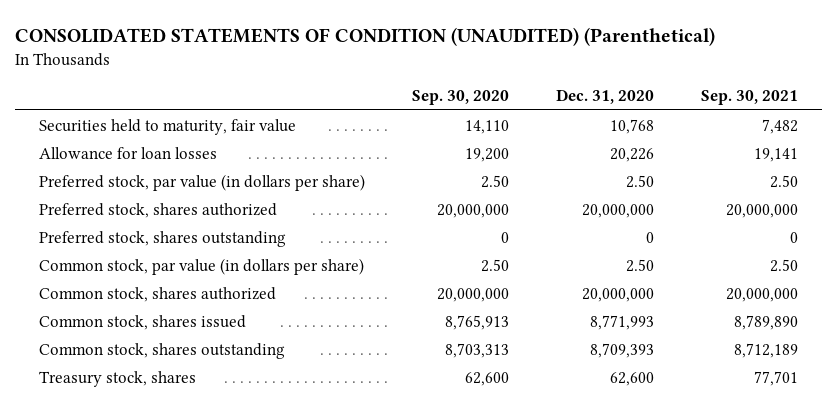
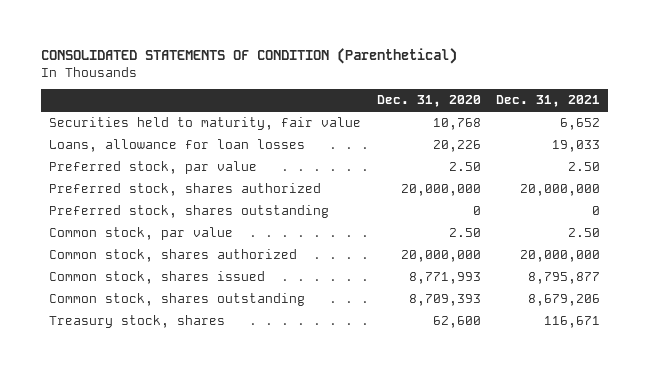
[15,26,716,46] CONSOLIDATED STATEMENTS OF CONDITION (UNAUDITED) (Parenthetical) -> [41,48,458,65] CONSOLIDATED STATEMENTS OF CONDITION (Parenthetical)
[411,90,509,106] Sep. 30, 2020 -> none
[701,90,799,106] Sep. 30, 2021 -> none
none -> [496,95,601,108] Dec. 31, 2021
[38,146,217,159] Allowance for loan losses -> [48,139,305,153] Loans, allowance for loan losses
[38,173,365,191] Preferred stock, par value (in dollars per share) -> [48,161,257,175] Preferred stock, par value
[38,257,364,275] Common stock, par value (in dollars per share) -> [48,227,233,241] Common stock, par value

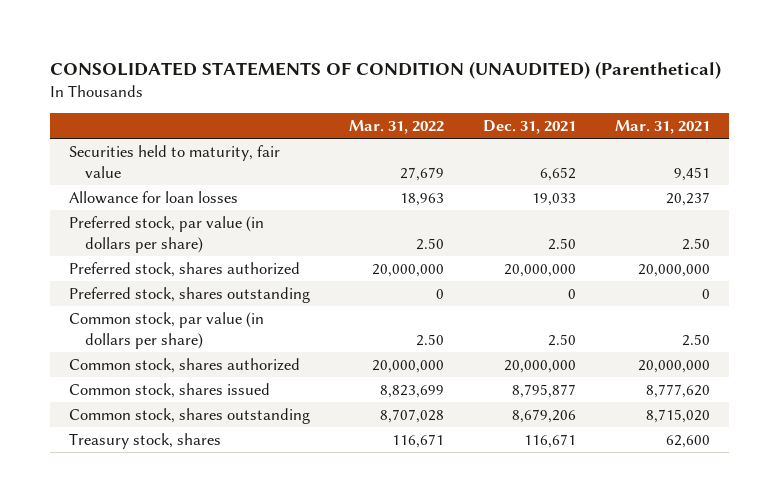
[41,48,458,65] CONSOLIDATED STATEMENTS OF CONDITION (Parenthetical) -> [49,60,721,79] CONSOLIDATED STATEMENTS OF CONDITION (UNAUDITED) (Parenthetical)
[376,95,481,108] Dec. 31, 2020 -> none
none -> [348,120,444,135] Mar. 31, 2022
none -> [614,120,710,135] Mar. 31, 2021
[48,139,305,153] Loans, allowance for loan losses -> [69,190,239,204] Allowance for loan losses
[48,161,257,175] Preferred stock, par value -> [69,215,265,253] Preferred stock, par value (in dollars per share)
[48,227,233,241] Common stock, par value -> [69,311,265,349] Common stock, par value (in dollars per share)

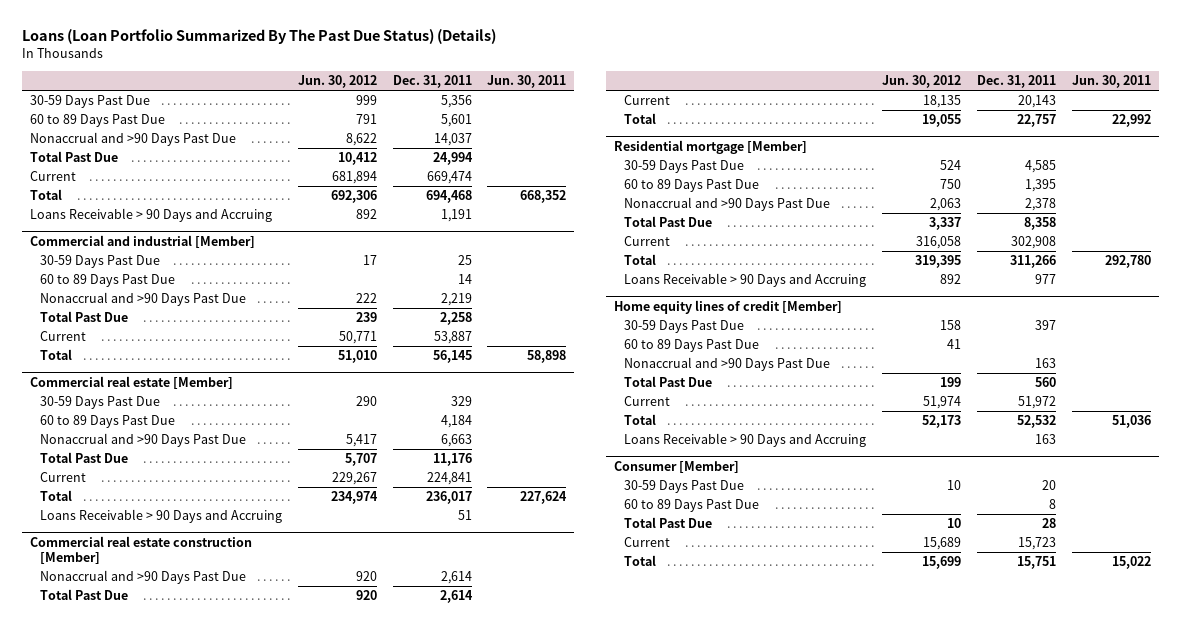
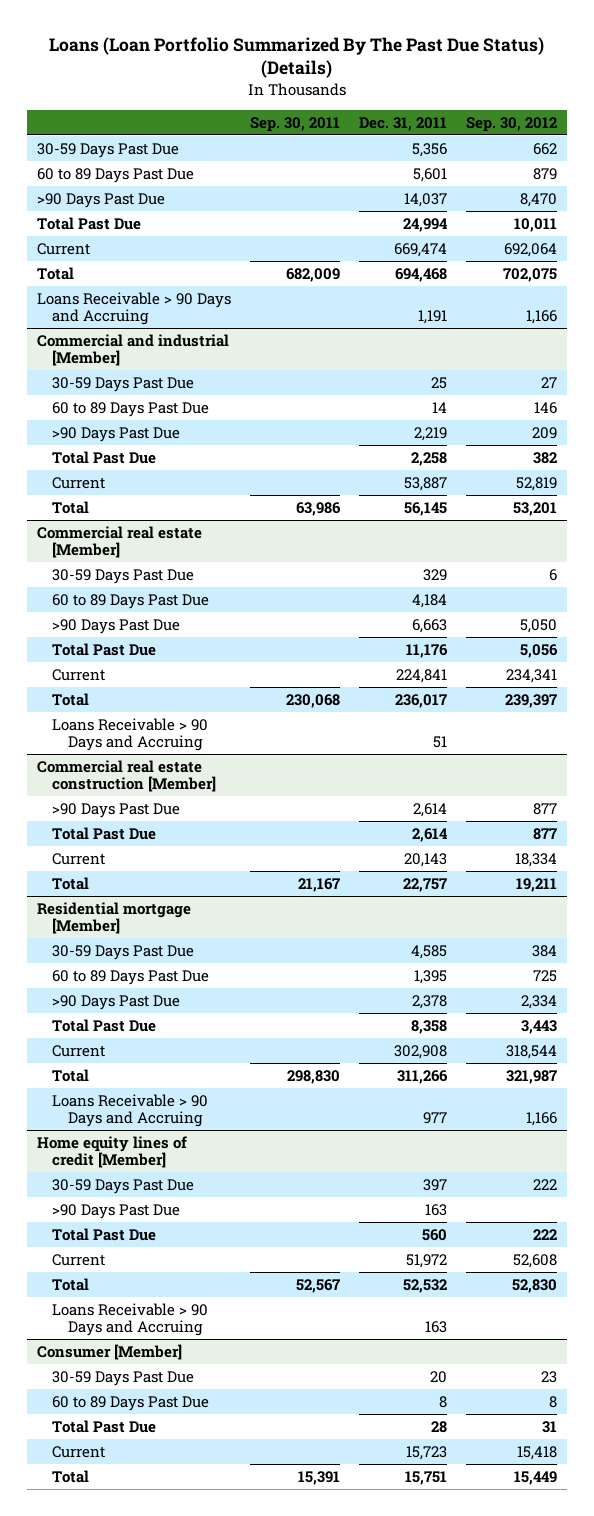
[297,75,377,89] Jun. 30, 2012 -> none
[487,75,567,89] Jun. 30, 2011 -> none
none -> [249,116,340,132] Sep. 30, 2011
none -> [466,116,558,132] Sep. 30, 2012
[29,132,236,147] Nonaccrual and >90 Days Past Due -> [36,192,165,208] >90 Days Past Due
[39,292,246,307] Nonaccrual and >90 Days Past Due -> [52,426,181,442] >90 Days Past Due
[39,433,246,448] Nonaccrual and >90 Days Past Due -> [52,618,181,634] >90 Days Past Due
[39,570,246,585] Nonaccrual and >90 Days Past Due -> [52,802,181,818] >90 Days Past Due
[624,197,831,212] Nonaccrual and >90 Days Past Due -> [52,994,181,1010] >90 Days Past Due
[624,339,760,353] 60 to 89 Days Past Due -> none
[624,357,831,372] Nonaccrual and >90 Days Past Due -> [52,1203,181,1219] >90 Days Past Due

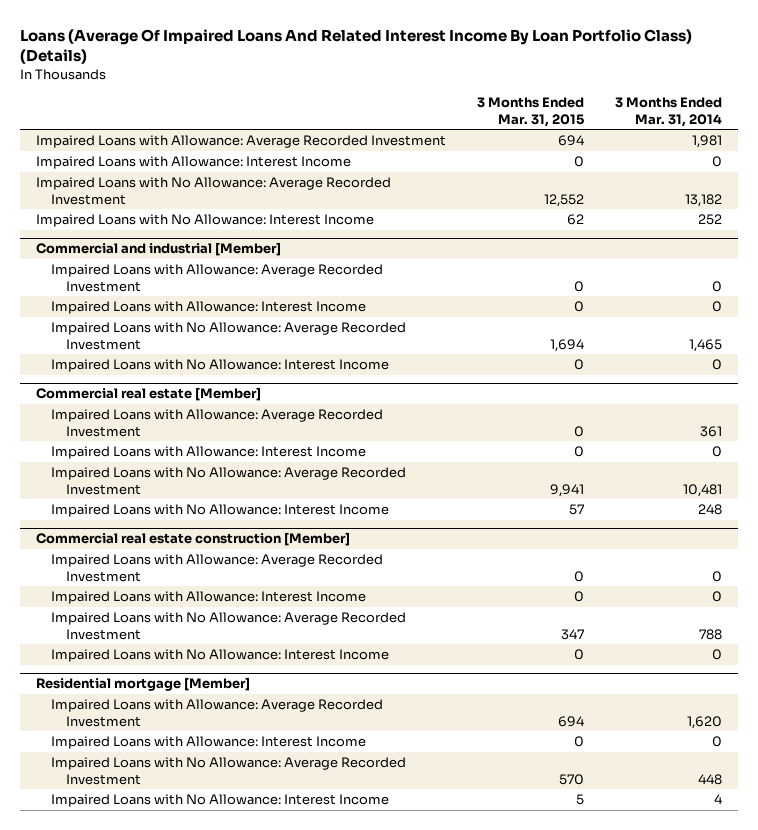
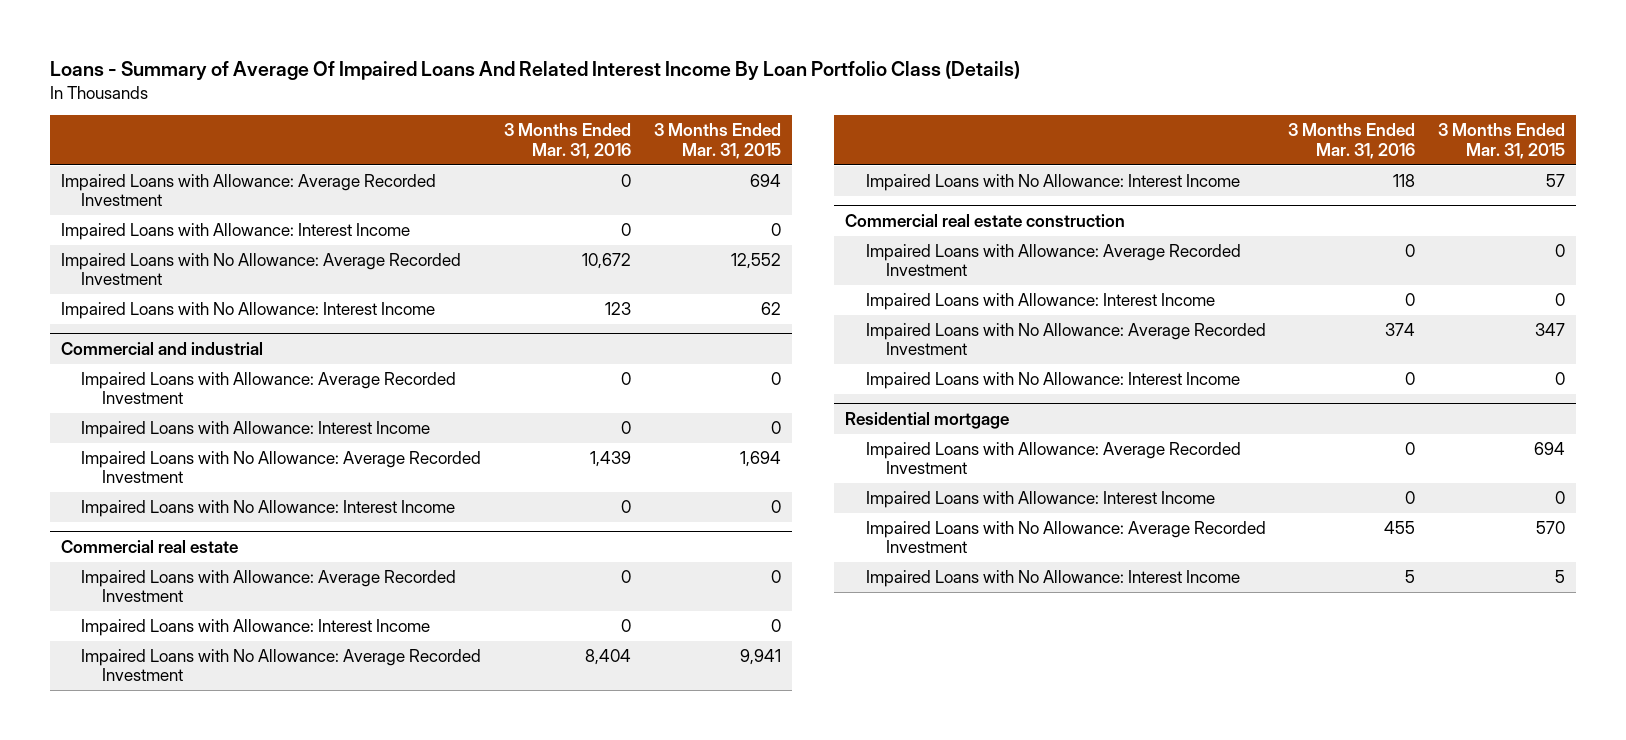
[20,28,693,65] Loans (Average Of Impaired Loans And Related Interest Income By Loan Portfolio Class) (Details) -> [49,60,1020,80] Loans - Summary of Average Of Impaired Loans And Related Interest Income By Loan Portfolio Class (Details)
[615,97,723,127] 3 Months Ended Mar. 31, 2014 -> none
none -> [504,123,632,159] 3 Months Ended Mar. 31, 2016
[35,242,281,257] Commercial and industrial [Member] -> [61,341,264,355] Commercial and industrial
[35,387,261,402] Commercial real estate [Member] -> [61,539,239,553] Commercial real estate
[35,532,350,547] Commercial real estate construction [Member] -> [845,213,1126,227] Commercial real estate construction
[35,677,250,692] Residential mortgage [Member] -> [845,411,1010,429] Residential mortgage

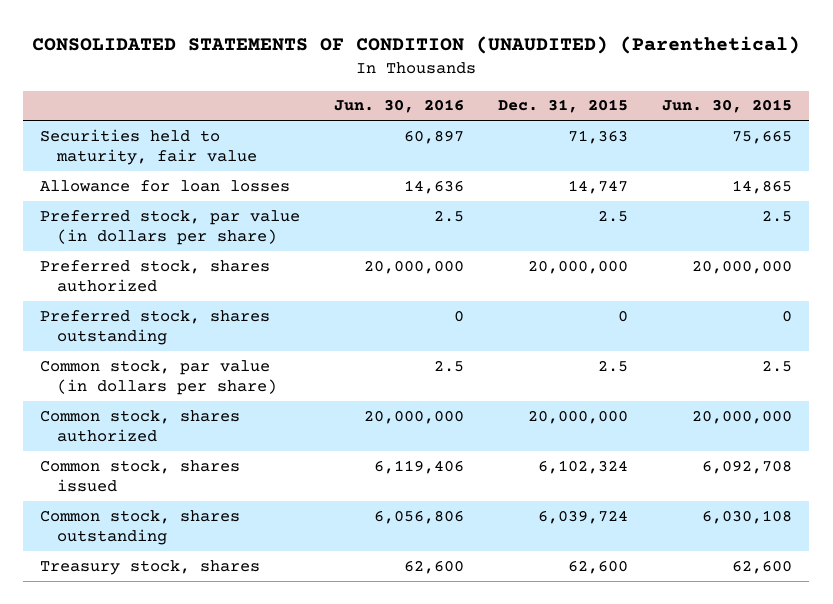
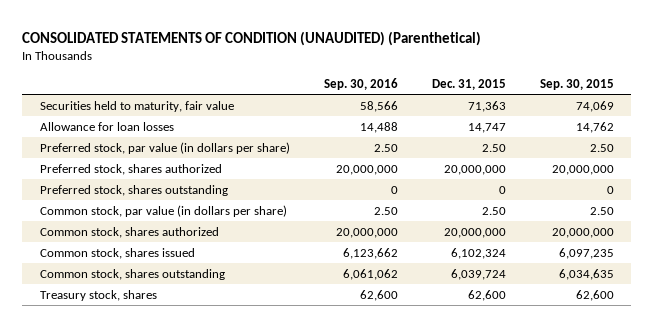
[334,99,465,114] Jun. 30, 2016 -> none
[662,99,793,114] Jun. 30, 2015 -> none
none -> [323,78,398,91] Sep. 30, 2016
none -> [540,79,615,91] Sep. 30, 2015
[598,209,629,222] 2.5 -> [482,143,507,152] 2.50
[598,359,629,372] 2.5 -> [482,206,507,215] 2.50

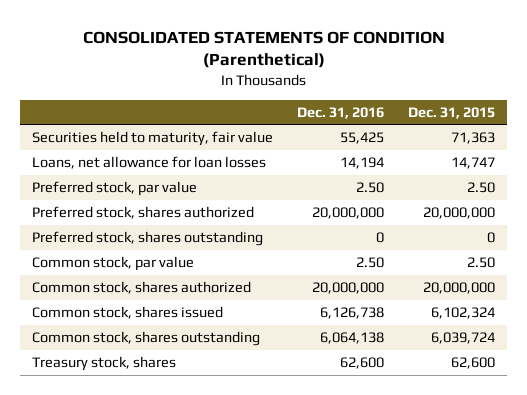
[22,30,482,46] CONSOLIDATED STATEMENTS OF CONDITION (UNAUDITED) (Parenthetical) -> [82,30,445,69] CONSOLIDATED STATEMENTS OF CONDITION (Parenthetical)
[323,78,398,91] Sep. 30, 2016 -> none
[540,79,615,91] Sep. 30, 2015 -> none
none -> [297,106,385,119] Dec. 31, 2016
[39,121,174,131] Allowance for loan losses -> [32,156,267,170] Loans, net allowance for loan losses
[39,141,290,154] Preferred stock, par value (in dollars per share) -> [32,181,198,197] Preferred stock, par value
[39,204,287,217] Common stock, par value (in dollars per share) -> [32,256,195,272] Common stock, par value

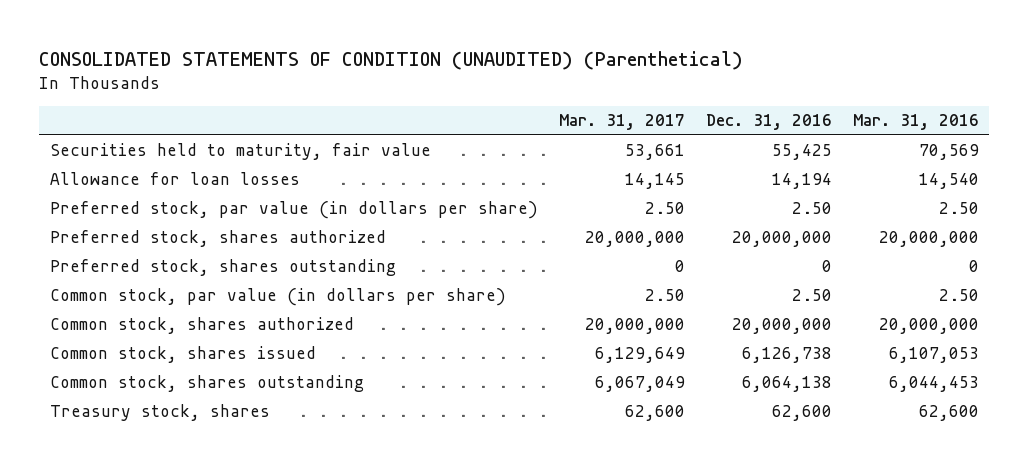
[82,30,445,69] CONSOLIDATED STATEMENTS OF CONDITION (Parenthetical) -> [39,50,744,70] CONSOLIDATED STATEMENTS OF CONDITION (UNAUDITED) (Parenthetical)
[407,106,495,119] Dec. 31, 2015 -> none
none -> [558,114,685,131] Mar. 31, 2017
none -> [852,114,979,131] Mar. 31, 2016
[32,156,267,170] Loans, net allowance for loan losses -> [49,172,300,186] Allowance for loan losses
[32,181,198,197] Preferred stock, par value -> [49,201,538,220] Preferred stock, par value (in dollars per share)
[32,256,195,272] Common stock, par value -> [49,288,506,307] Common stock, par value (in dollars per share)

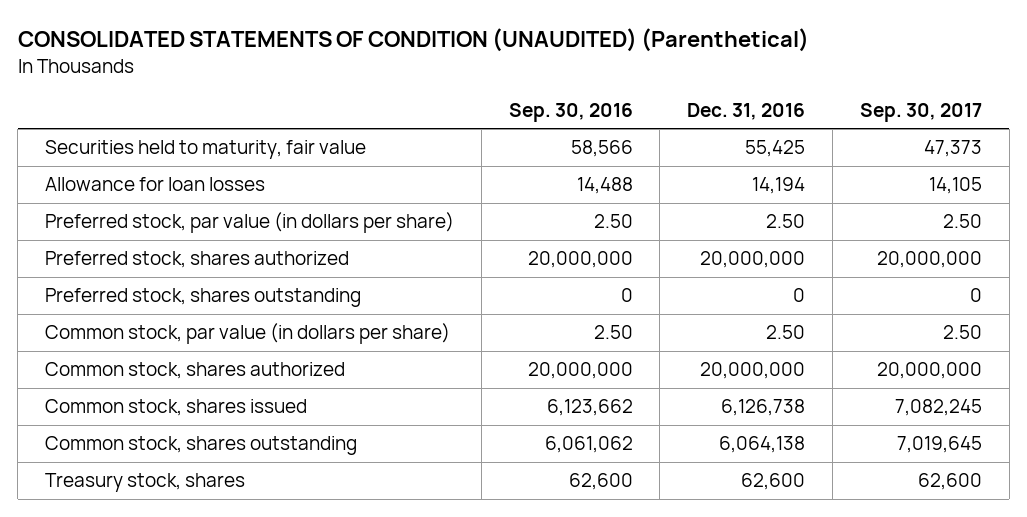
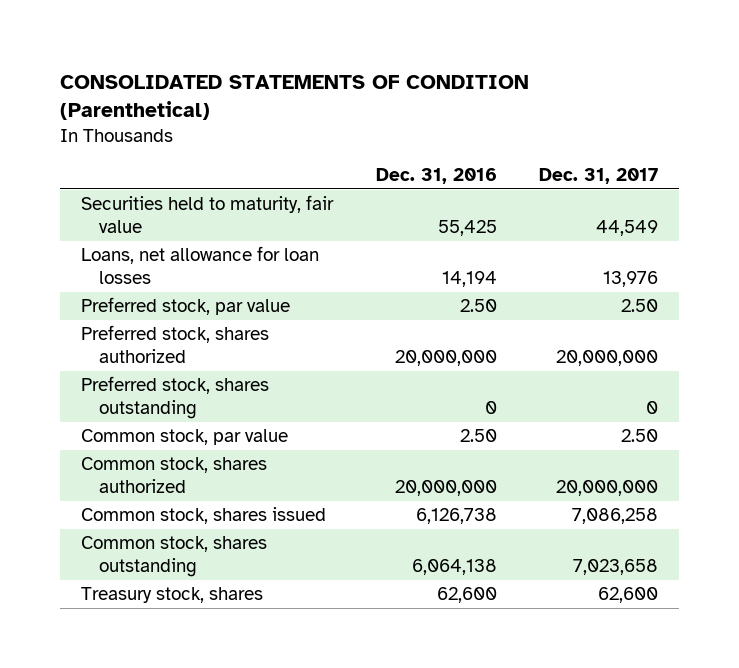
[17,28,809,53] CONSOLIDATED STATEMENTS OF CONDITION (UNAUDITED) (Parenthetical) -> [59,74,529,121] CONSOLIDATED STATEMENTS OF CONDITION (Parenthetical)
[508,102,633,122] Sep. 30, 2016 -> none
[859,102,982,122] Sep. 30, 2017 -> none
none -> [538,168,658,185] Dec. 31, 2017
[44,177,265,192] Allowance for loan losses -> [81,246,320,285] Loans, net allowance for loan losses
[44,212,454,234] Preferred stock, par value (in dollars per share) -> [81,297,291,316] Preferred stock, par value
[44,323,450,345] Common stock, par value (in dollars per share) -> [81,429,289,446] Common stock, par value

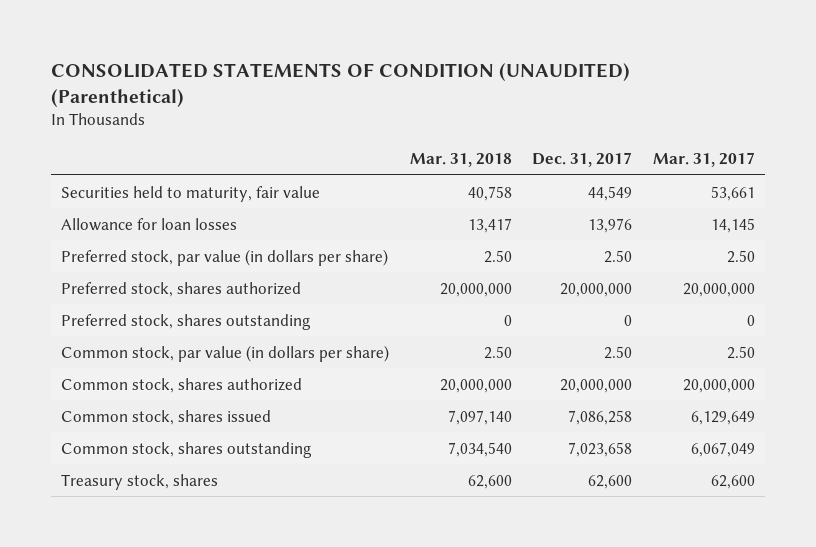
[59,74,529,121] CONSOLIDATED STATEMENTS OF CONDITION (Parenthetical) -> [50,62,630,107] CONSOLIDATED STATEMENTS OF CONDITION (UNAUDITED) (Parenthetical)
[375,168,497,185] Dec. 31, 2016 -> none
none -> [409,152,512,167] Mar. 31, 2018
none -> [652,151,755,167] Mar. 31, 2017
[81,246,320,285] Loans, net allowance for loan losses -> [61,217,238,231] Allowance for loan losses
[81,297,291,316] Preferred stock, par value -> [61,248,389,266] Preferred stock, par value (in dollars per share)
[81,429,289,446] Common stock, par value -> [61,344,390,362] Common stock, par value (in dollars per share)

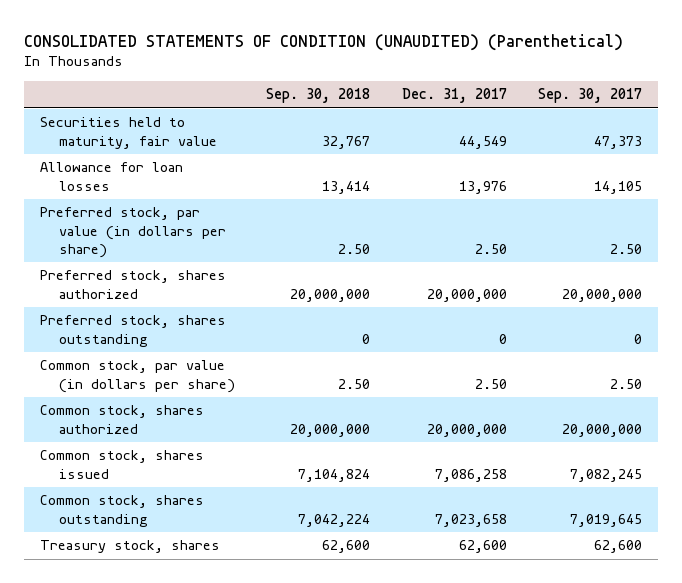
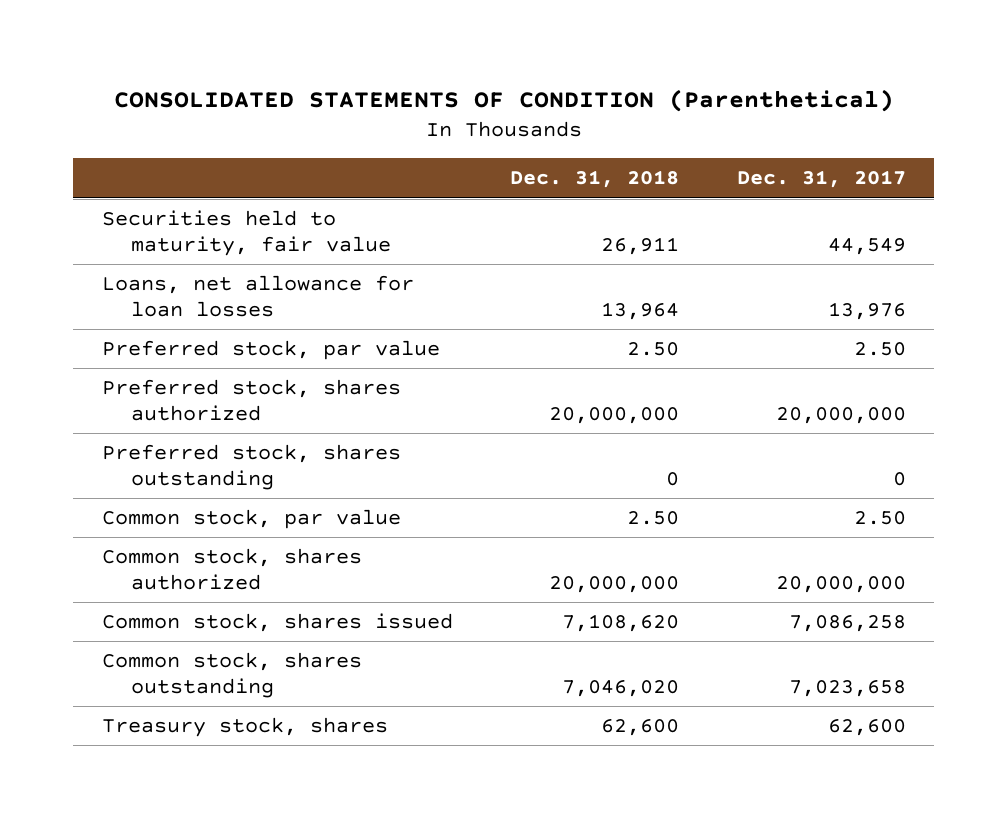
[24,33,624,51] CONSOLIDATED STATEMENTS OF CONDITION (UNAUDITED) (Parenthetical) -> [113,89,894,113] CONSOLIDATED STATEMENTS OF CONDITION (Parenthetical)
[266,88,371,104] Sep. 30, 2018 -> none
[538,88,643,104] Sep. 30, 2017 -> none
none -> [510,170,680,189] Dec. 31, 2018
[39,162,183,191] Allowance for loan losses -> [101,275,414,317] Loans, net allowance for loan losses
[39,207,227,258] Preferred stock, par value (in dollars per share) -> [101,340,440,361] Preferred stock, par value
[39,360,236,393] Common stock, par value (in dollars per share) -> [101,509,401,530] Common stock, par value

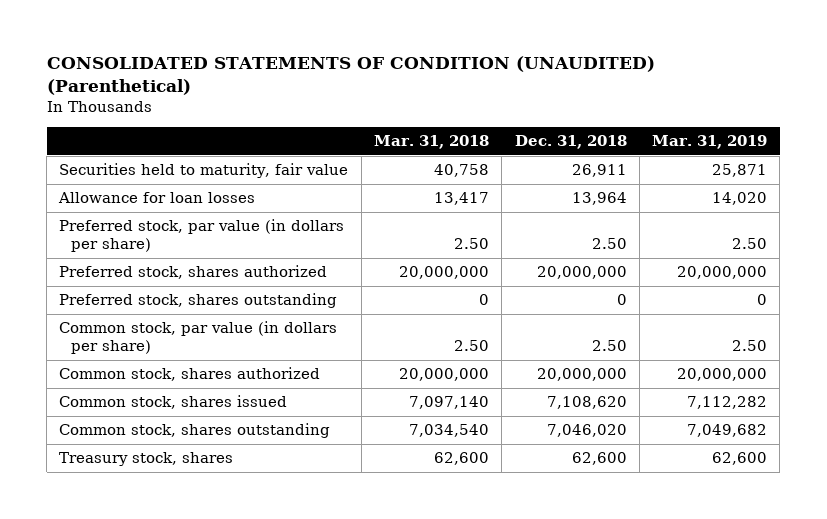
[113,89,894,113] CONSOLIDATED STATEMENTS OF CONDITION (Parenthetical) -> [46,56,655,96] CONSOLIDATED STATEMENTS OF CONDITION (UNAUDITED) (Parenthetical)
[736,170,906,189] Dec. 31, 2017 -> none
none -> [373,135,489,150] Mar. 31, 2018
none -> [652,135,768,150] Mar. 31, 2019
[101,275,414,317] Loans, net allowance for loan losses -> [58,192,256,204] Allowance for loan losses
[101,340,440,361] Preferred stock, par value -> [59,219,345,253] Preferred stock, par value (in dollars per share)
[101,509,401,530] Common stock, par value -> [59,321,338,355] Common stock, par value (in dollars per share)

